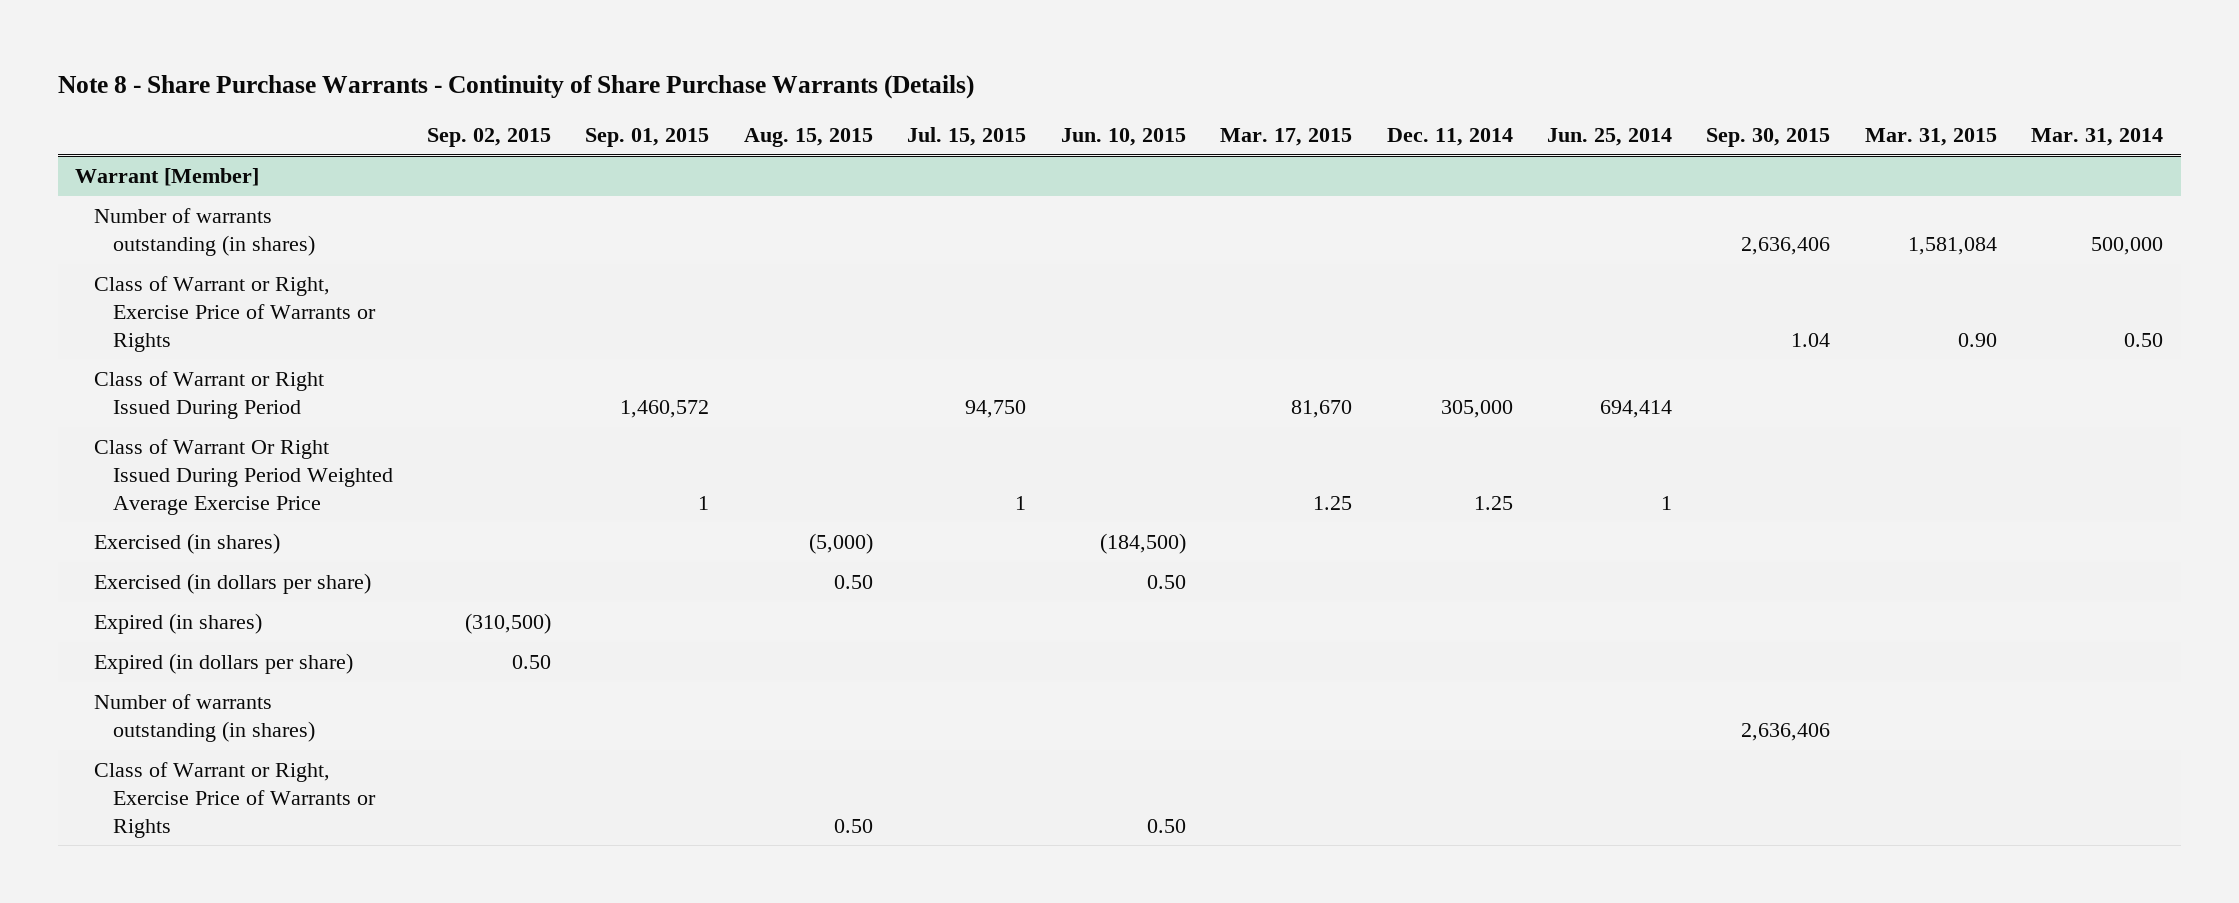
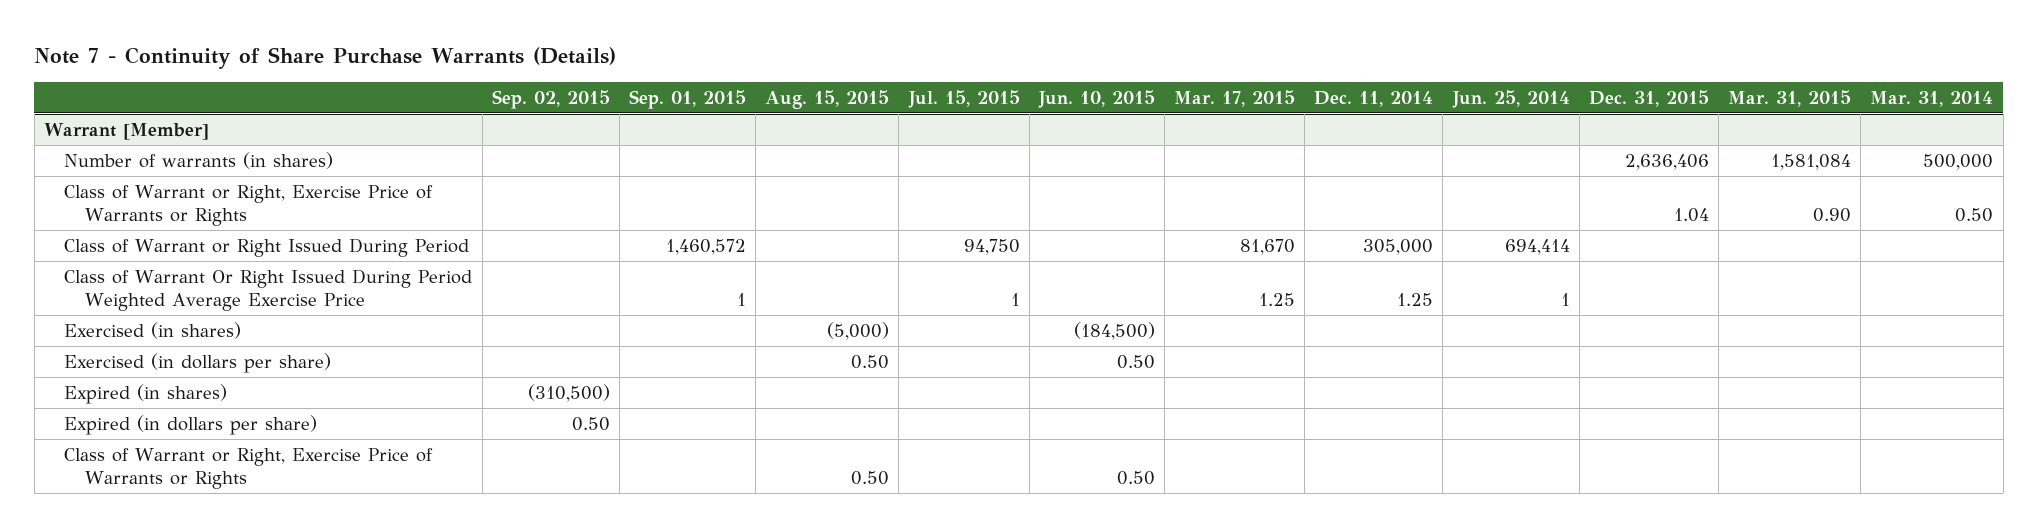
[58,74,975,99] Note 8 - Share Purchase Warrants - Continuity of Share Purchase Warrants (Details) -> [34,47,617,70] Note 7 - Continuity of Share Purchase Warrants (Details)
[1706,127,1831,147] Sep. 30, 2015 -> none
none -> [1588,89,1709,107] Dec. 31, 2015
[93,208,315,256] Number of warrants outstanding (in shares) -> [64,151,334,169] Number of warrants (in shares)
[93,694,315,742] Number of warrants outstanding (in shares) -> none

